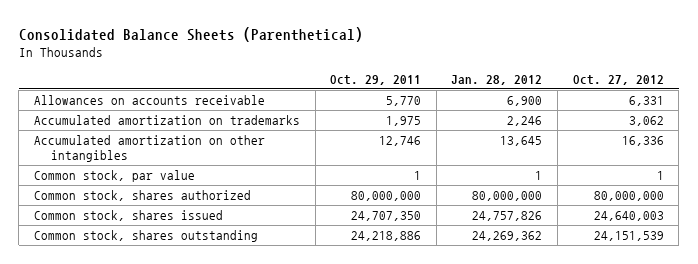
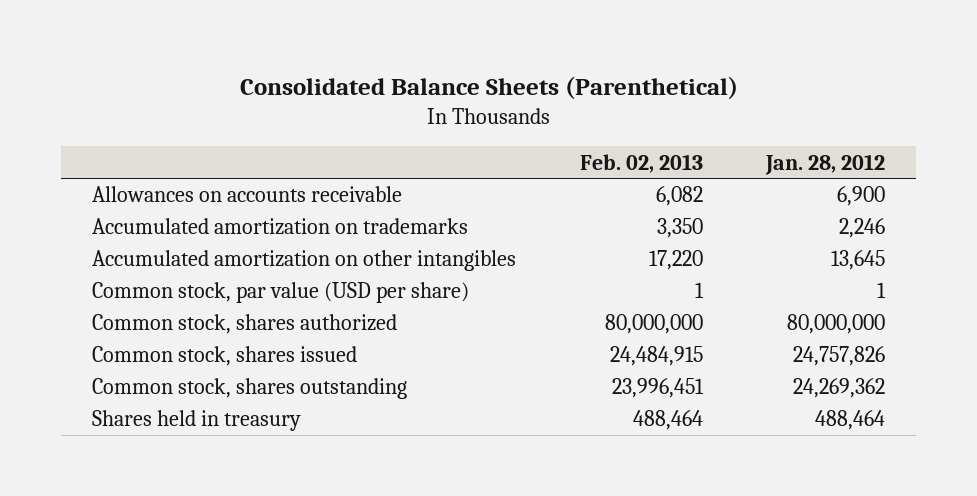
[330,74,422,85] Oct. 29, 2011 -> none
[572,74,664,85] Oct. 27, 2012 -> none
none -> [579,153,703,173] Feb. 02, 2013
[34,170,196,183] Common stock, par value -> [92,282,470,304] Common stock, par value (USD per share)
none -> [92,410,302,432] Shares held in treasury

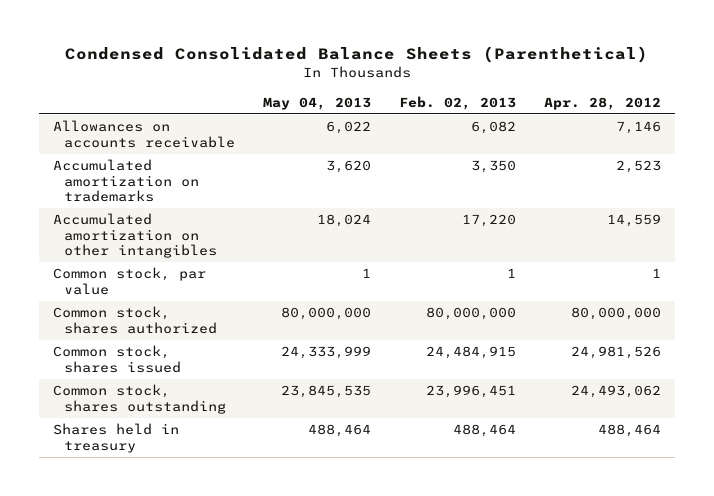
[239,75,738,100] Consolidated Balance Sheets (Parenthetical) -> [64,46,648,64] Condensed Consolidated Balance Sheets (Parenthetical)
[764,153,885,175] Jan. 28, 2012 -> none
none -> [262,96,371,110] May 04, 2013
none -> [543,96,661,110] Apr. 28, 2012
[92,282,470,304] Common stock, par value (USD per share) -> [52,267,206,295] Common stock, par value

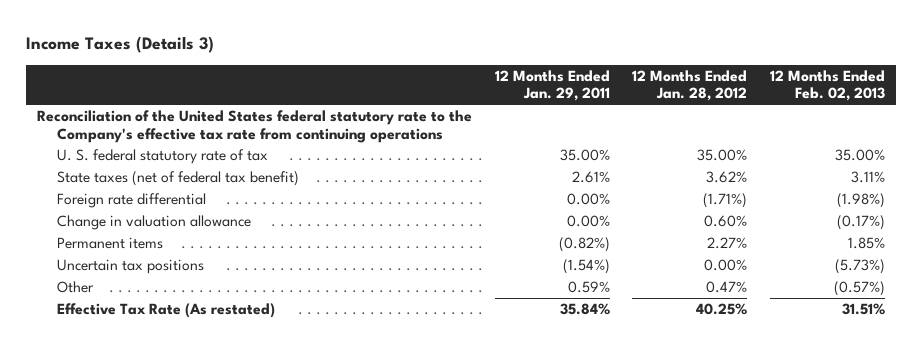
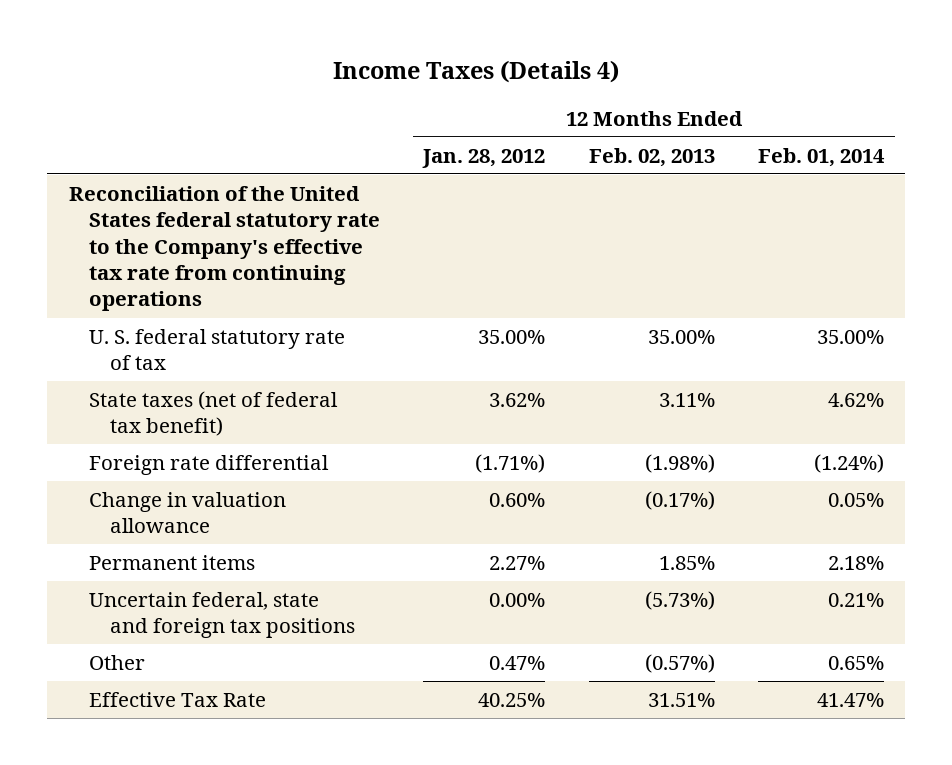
[25,36,214,54] Income Taxes (Details 3) -> [333,60,620,84] Income Taxes (Details 4)
[494,69,610,102] 12 Months Ended Jan. 29, 2011 -> none
none -> [757,147,885,167] Feb. 01, 2014
[56,258,204,274] Uncertain tax positions -> [89,591,356,639] Uncertain federal, state and foreign tax positions
[56,302,275,318] Effective Tax Rate (As restated) -> [89,691,267,707] Effective Tax Rate

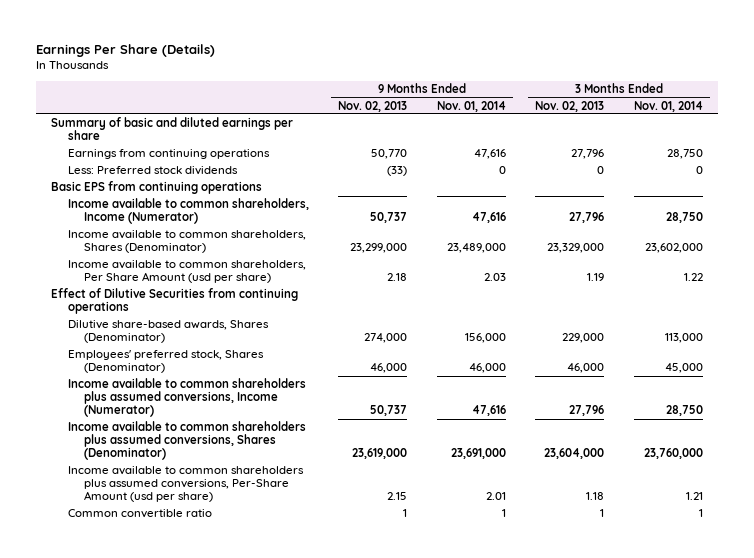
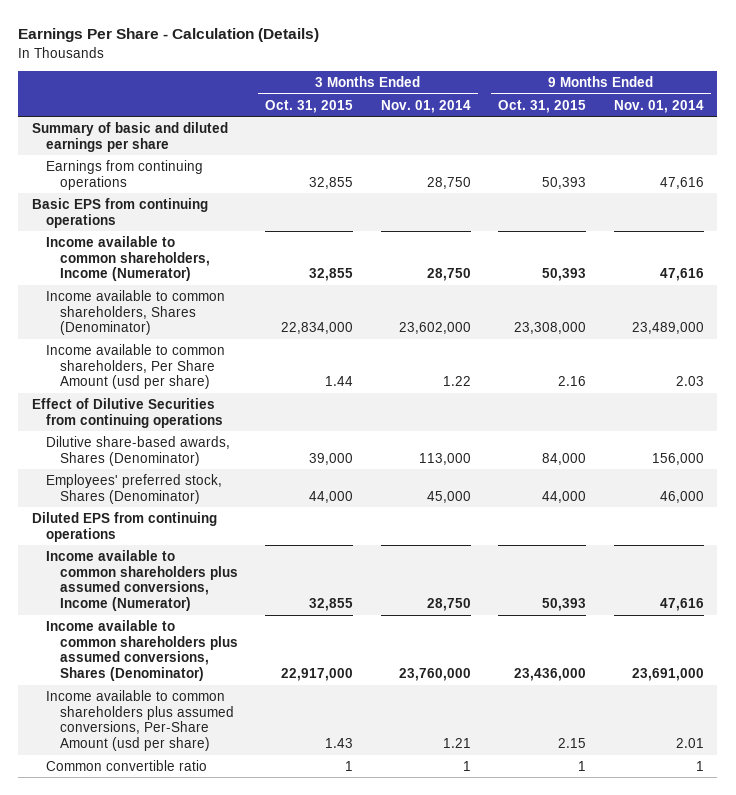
[36,44,216,58] Earnings Per Share (Details) -> [18,28,320,43] Earnings Per Share - Calculation (Details)
[338,100,408,112] Nov. 02, 2013 -> none
[535,100,605,112] Nov. 02, 2013 -> none
none -> [265,99,354,113] Oct. 31, 2015
none -> [498,99,587,113] Oct. 31, 2015
[67,166,238,176] Less: Preferred stock dividends -> none
none -> [31,511,217,542] Diluted EPS from continuing operations

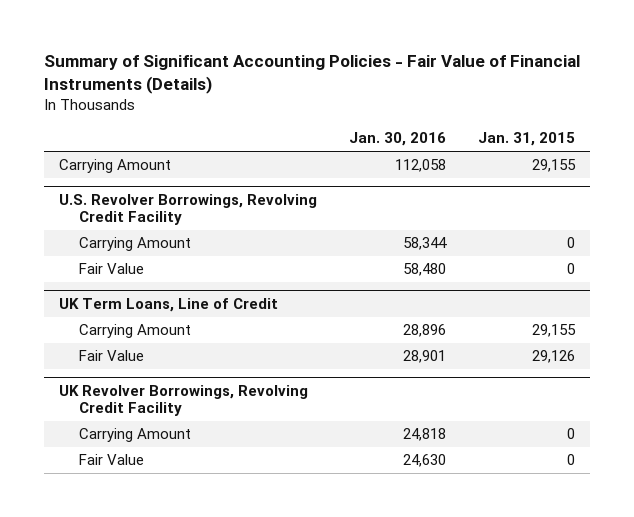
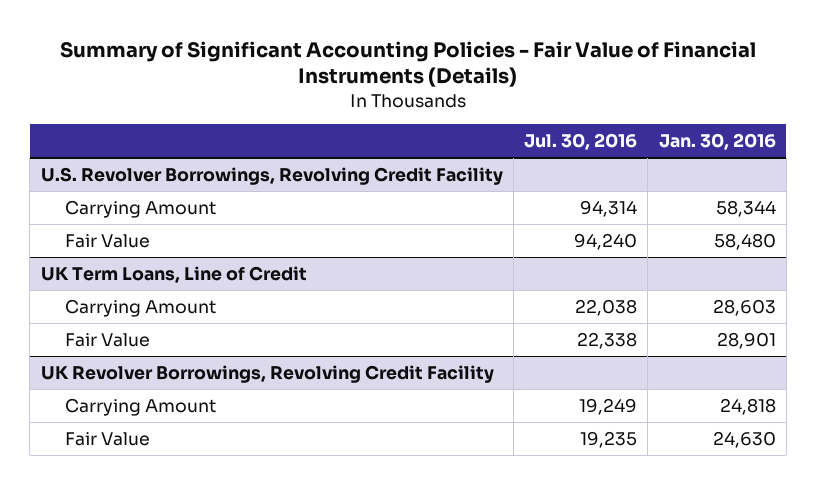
[477,132,575,147] Jan. 31, 2015 -> none
none -> [524,132,638,150] Jul. 30, 2016
[59,159,172,174] Carrying Amount -> none
[403,324,447,338] 28,896 -> [712,298,776,316] 28,603

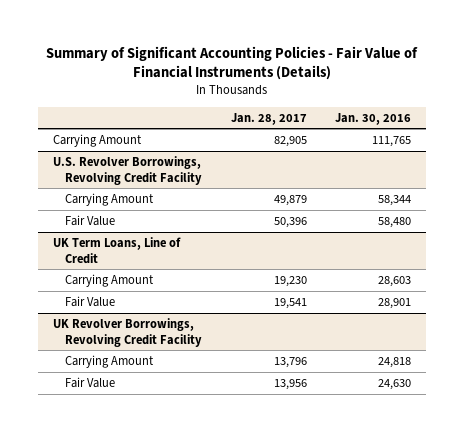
[524,132,638,150] Jul. 30, 2016 -> none
none -> [230,112,307,125] Jan. 28, 2017
none -> [52,133,142,147] Carrying Amount

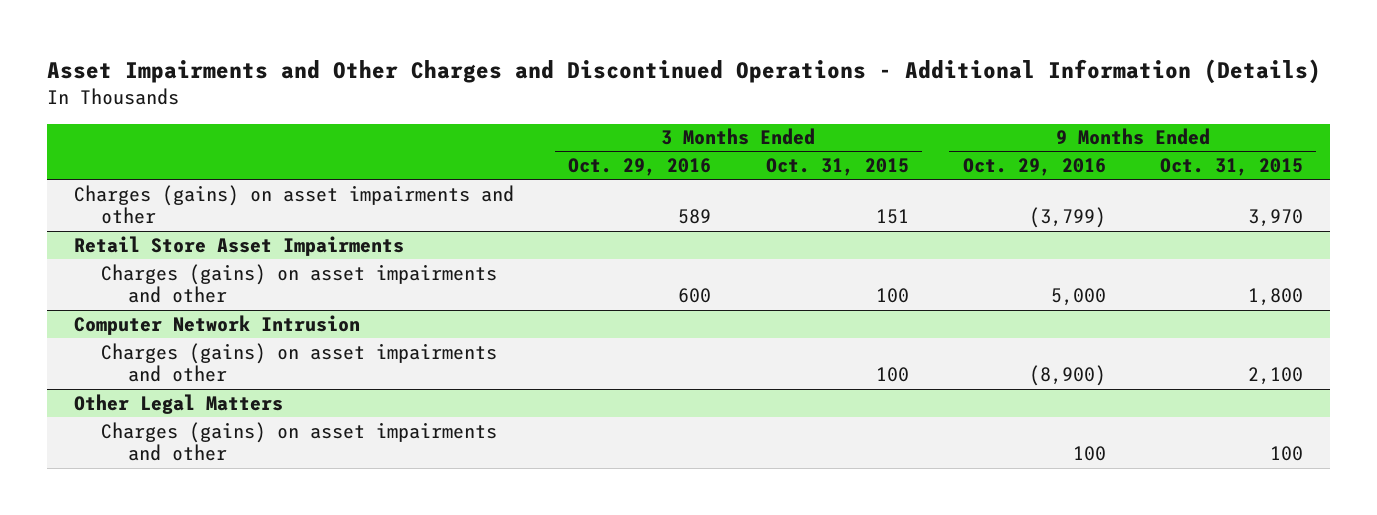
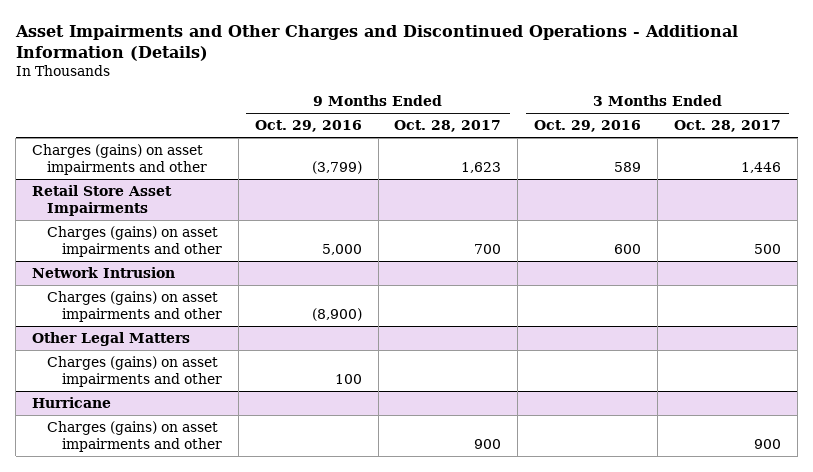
[765,158,909,177] Oct. 31, 2015 -> none
[1159,158,1303,177] Oct. 31, 2015 -> none
none -> [394,120,502,133] Oct. 28, 2017
none -> [674,120,782,133] Oct. 28, 2017
[74,314,361,335] Computer Network Intrusion -> [32,266,176,278] Network Intrusion
none -> [32,396,112,408] Hurricane
none -> [47,420,222,453] Charges (gains) on asset impairments and other

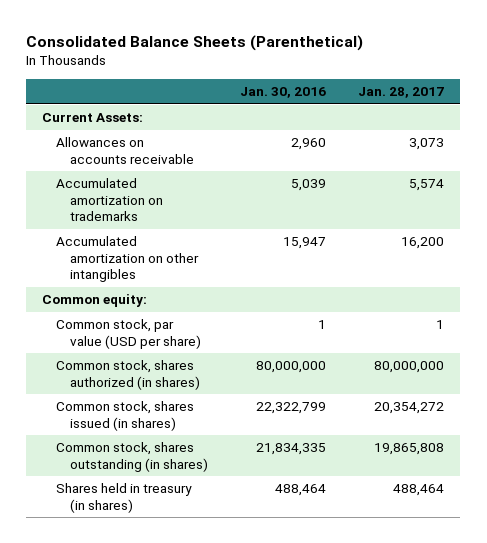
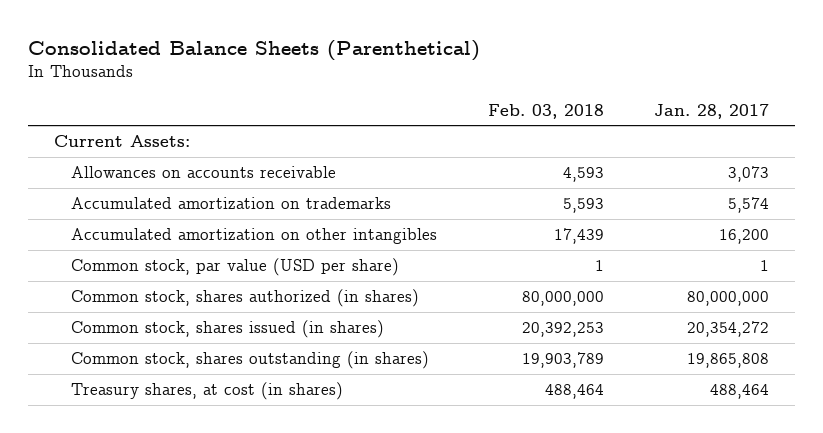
[240,87,327,99] Jan. 30, 2016 -> none
none -> [487,103,604,119] Feb. 03, 2018
[42,294,148,308] Common equity: -> none
[56,483,193,513] Shares held in treasury (in shares) -> [71,382,344,401] Treasury shares, at cost (in shares)

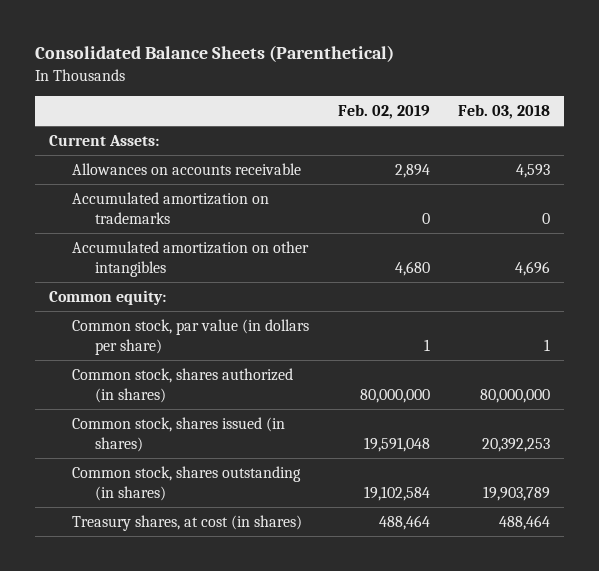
[654,103,770,119] Jan. 28, 2017 -> none
none -> [337,104,430,120] Feb. 02, 2019
[562,198,604,214] 5,593 -> [541,212,550,224] 0
[553,228,604,245] 17,439 -> [514,260,550,276] 4,696
none -> [49,289,167,305] Common equity:
[71,258,400,277] Common stock, par value (USD per share) -> [72,318,310,355] Common stock, par value (in dollars per share)

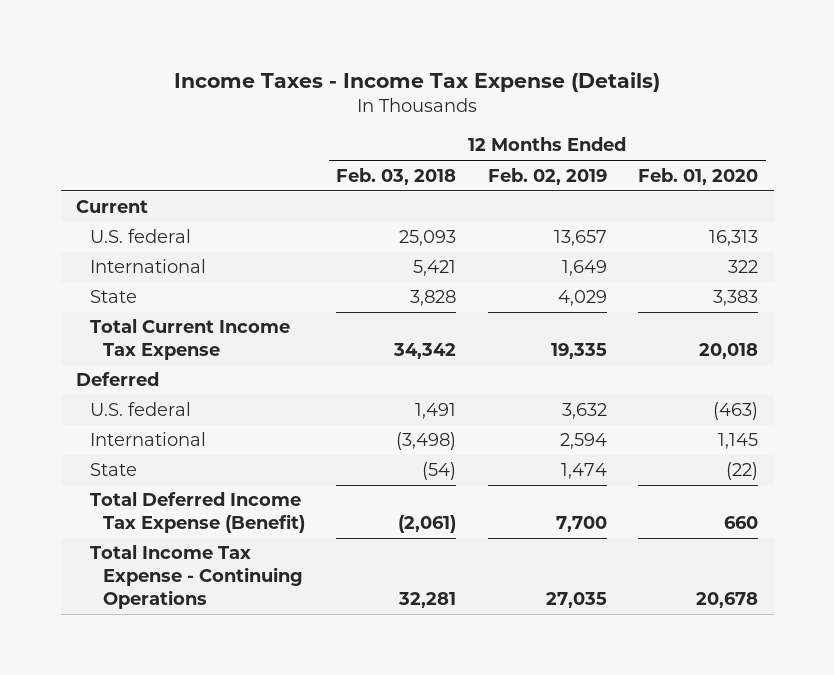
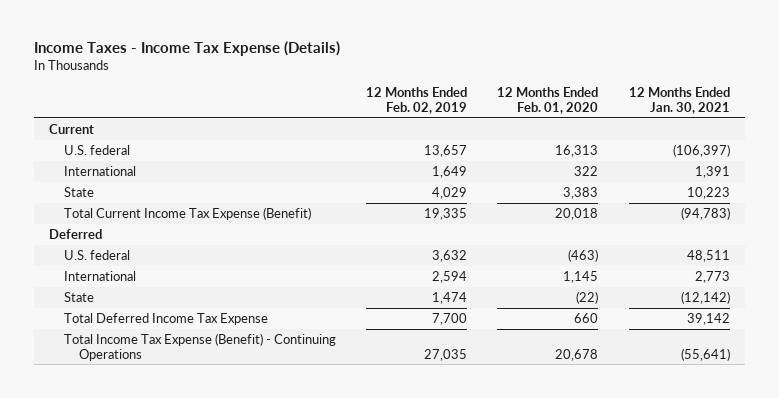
[336,167,457,185] Feb. 03, 2018 -> none
none -> [628,87,730,114] 12 Months Ended Jan. 30, 2021
[89,319,290,360] Total Current Income Tax Expense -> [63,206,311,220] Total Current Income Tax Expense (Benefit)
[89,492,306,533] Total Deferred Income Tax Expense (Benefit) -> [63,312,268,325] Total Deferred Income Tax Expense
[89,545,304,609] Total Income Tax Expense - Continuing Operations -> [63,332,336,361] Total Income Tax Expense (Benefit) - Continuing Operations

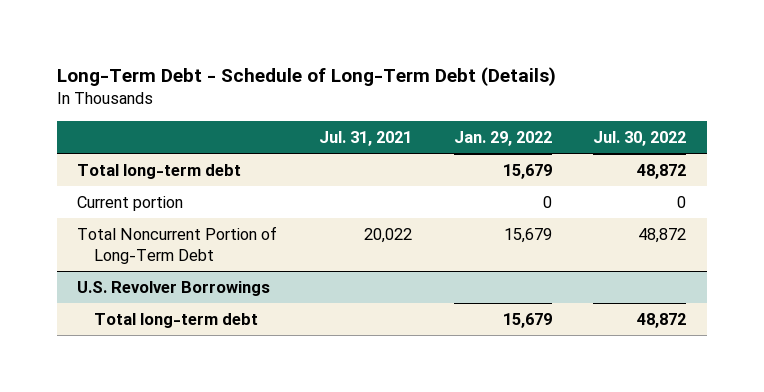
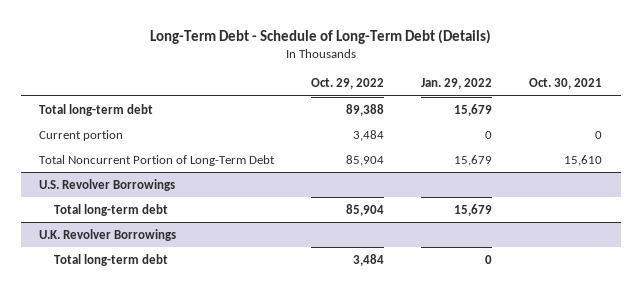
[319,131,413,147] Jul. 31, 2021 -> none
[593,131,687,147] Jul. 30, 2022 -> none
none -> [311,78,385,90] Oct. 29, 2022
none -> [529,78,603,90] Oct. 30, 2021
none -> [39,228,177,241] U.K. Revolver Borrowings
none -> [54,253,169,266] Total long-term debt

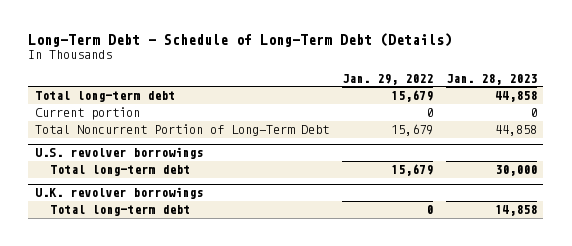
[311,78,385,90] Oct. 29, 2022 -> none
[529,78,603,90] Oct. 30, 2021 -> none
none -> [445,73,537,85] Jan. 28, 2023
[39,178,176,191] U.S. Revolver Borrowings -> [34,147,203,160] U.S. revolver borrowings
[39,228,177,241] U.K. Revolver Borrowings -> [34,187,203,200] U.K. revolver borrowings

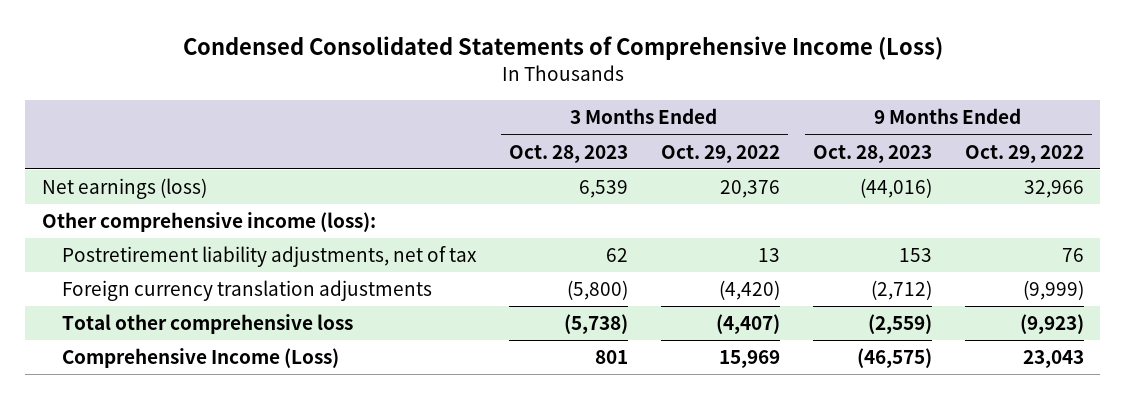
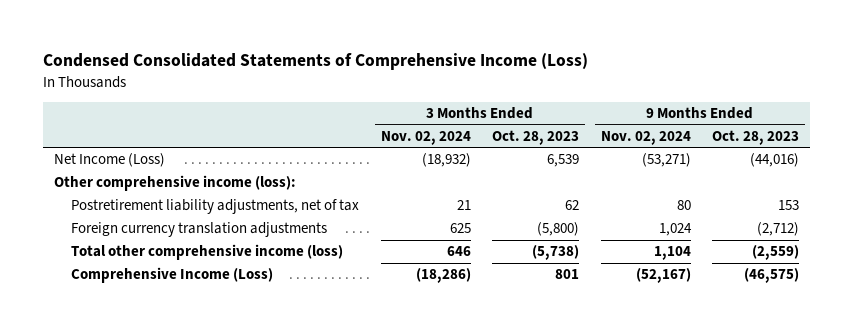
[660,144,780,163] Oct. 29, 2022 -> none
[964,144,1084,163] Oct. 29, 2022 -> none
none -> [380,130,471,145] Nov. 02, 2024
none -> [600,130,691,145] Nov. 02, 2024
[41,178,207,200] Net earnings (loss) -> [53,153,165,168] Net Income (Loss)
[62,314,354,335] Total other comprehensive loss -> [70,244,343,261] Total other comprehensive income (loss)

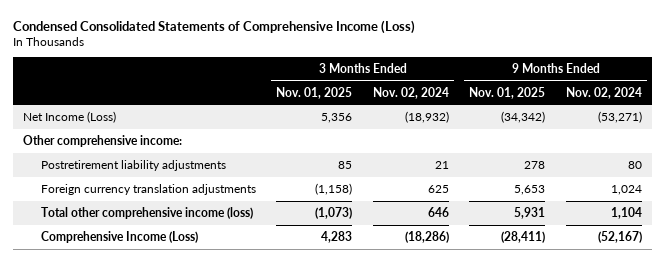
[492,129,580,145] Oct. 28, 2023 -> none
[712,129,800,145] Oct. 28, 2023 -> none
none -> [276,86,353,99] Nov. 01, 2025
none -> [469,86,546,99] Nov. 01, 2025
[53,175,296,192] Other comprehensive income (loss): -> [23,134,183,147] Other comprehensive income:
[70,199,359,215] Postretirement liability adjustments, net of tax -> [40,159,226,171] Postretirement liability adjustments

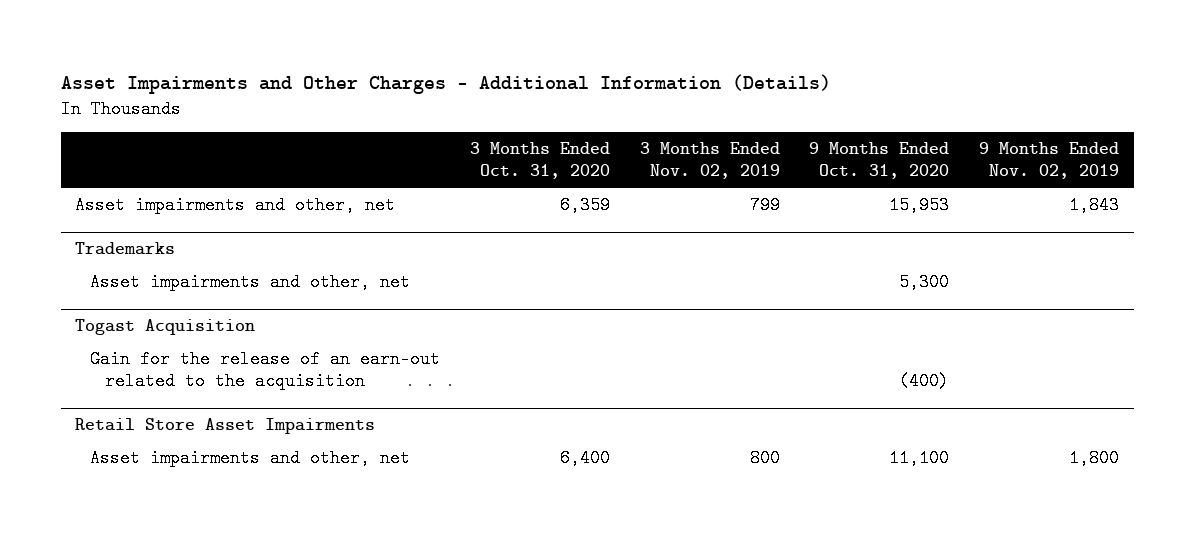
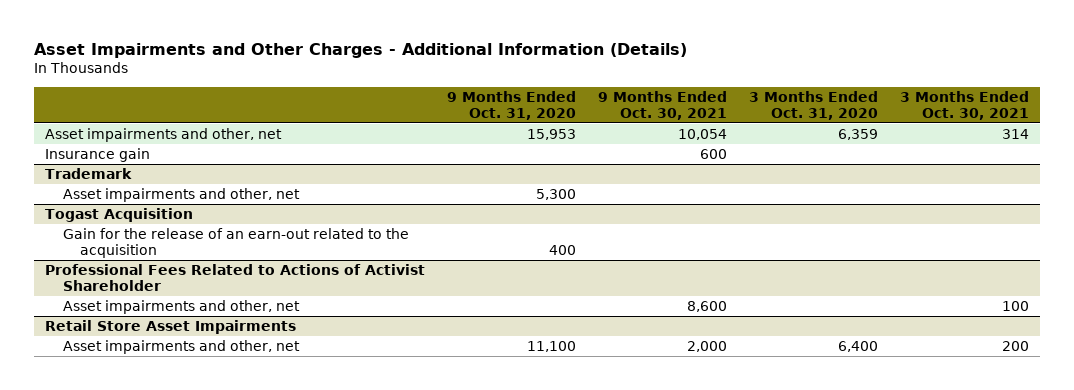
[639,142,780,180] 3 Months Ended Nov. 02, 2019 -> none
[978,142,1119,180] 9 Months Ended Nov. 02, 2019 -> none
none -> [597,90,727,120] 9 Months Ended Oct. 30, 2021
none -> [899,90,1029,120] 3 Months Ended Oct. 30, 2021
none -> [45,147,151,162] Insurance gain
[75,242,176,256] Trademarks -> [45,167,133,179] Trademark
[899,372,950,391] (400) -> [548,245,576,256] 400
none -> [45,263,426,292] Professional Fees Related to Actions of Activist Shareholder
none -> [62,299,300,314] Asset impairments and other, net

